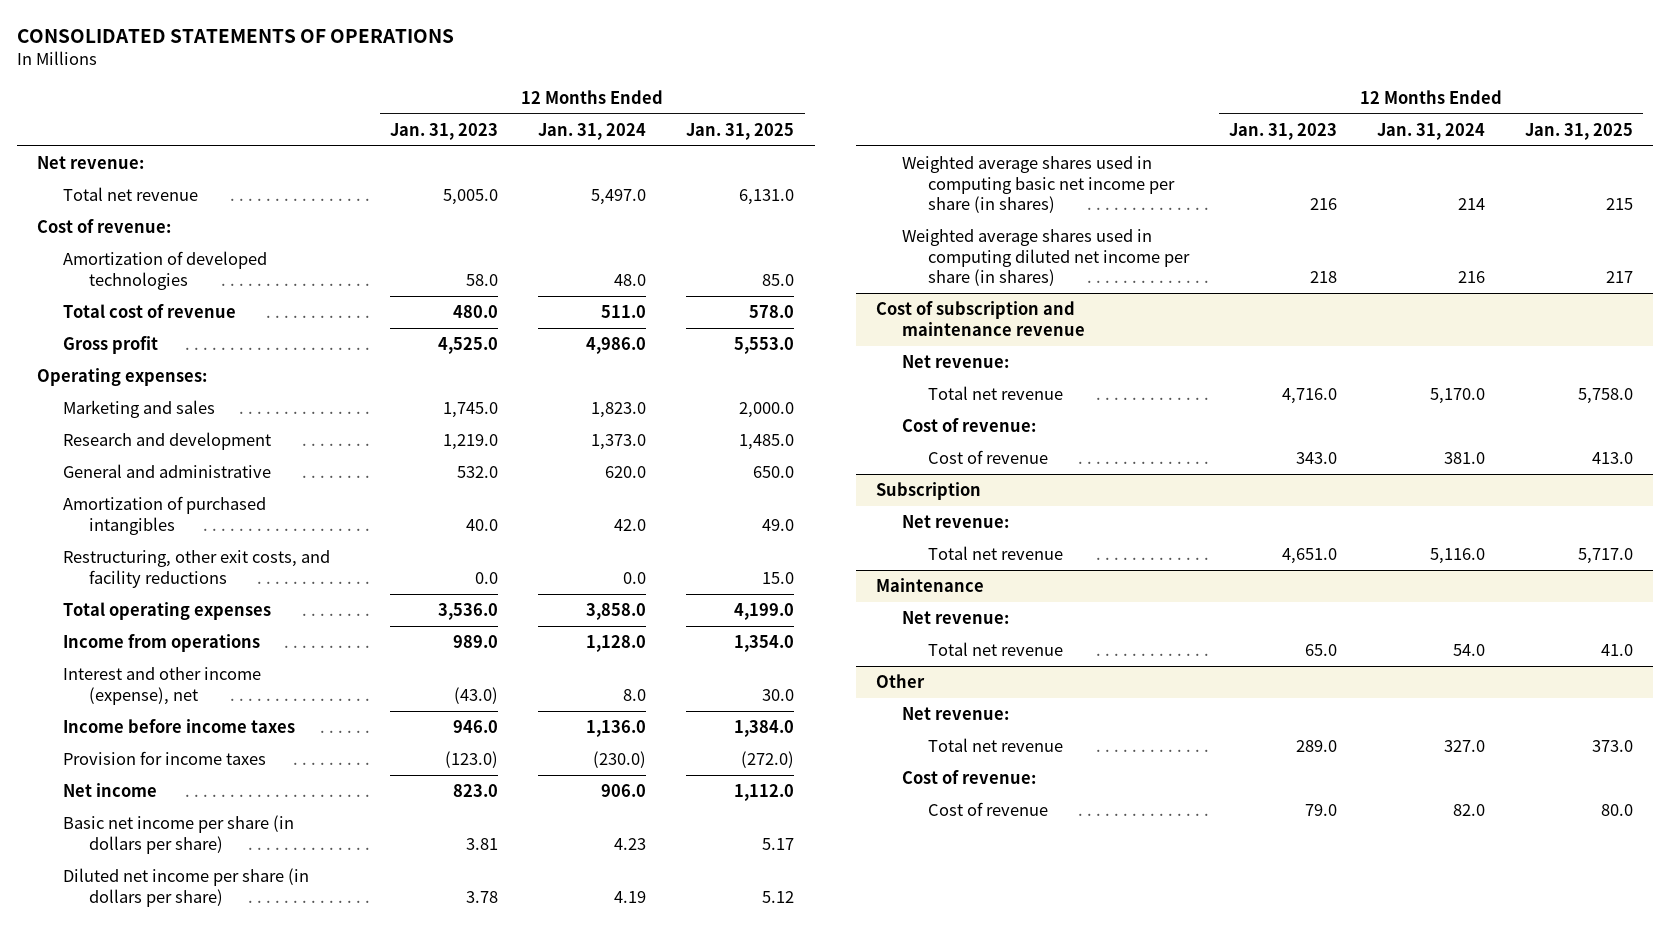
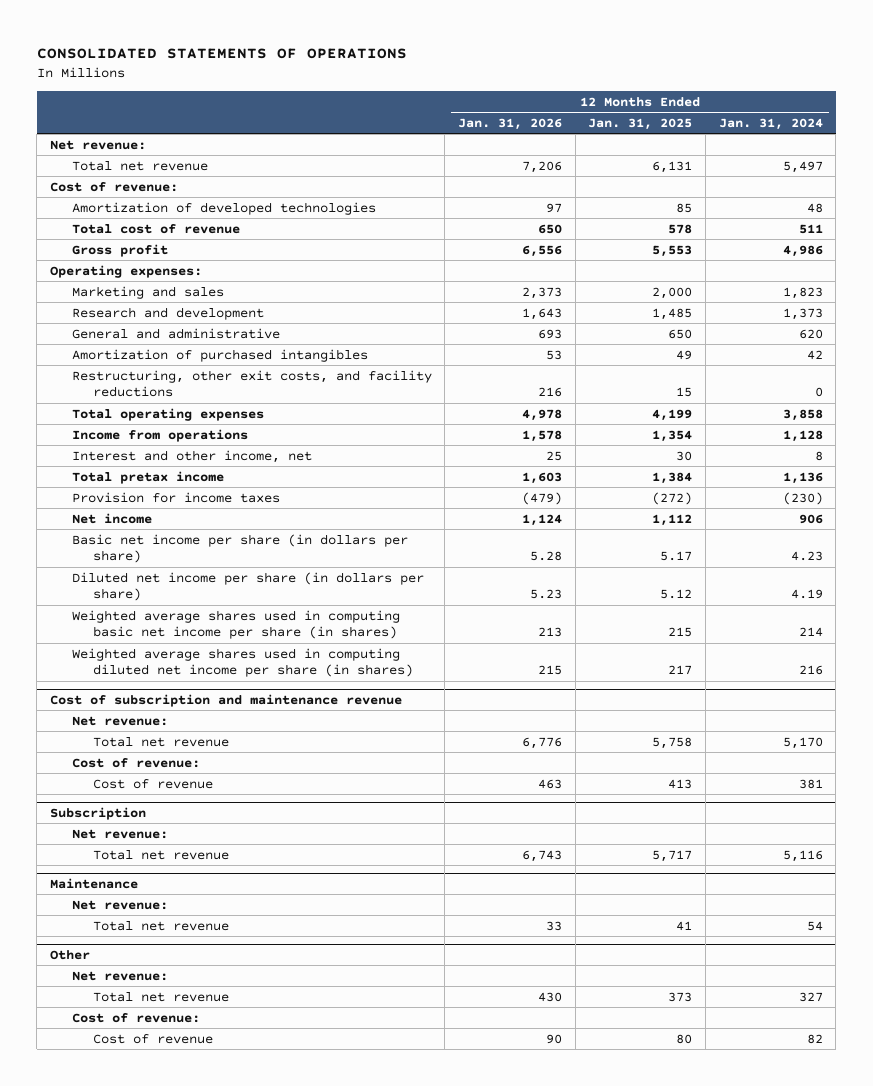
[390,122,499,140] Jan. 31, 2023 -> none
none -> [457,117,562,130] Jan. 31, 2026
[591,189,647,206] 5,497.0 -> [782,160,823,173] 5,497
[739,189,795,206] 6,131.0 -> [652,160,693,173] 6,131
[614,273,647,286] 48.0 -> [806,202,823,213] 48
[762,273,795,286] 85.0 -> [676,202,693,213] 85
[601,305,647,319] 511.0 -> [798,223,823,234] 511
[749,305,795,319] 578.0 -> [668,223,693,234] 578
[586,337,647,355] 4,986.0 -> [782,244,823,257] 4,986
[734,337,795,355] 5,553.0 -> [652,244,693,257] 5,553
[591,402,647,419] 1,823.0 -> [782,286,823,299] 1,823
[739,402,795,419] 2,000.0 -> [652,286,693,299] 2,000
[591,434,647,451] 1,373.0 -> [782,307,823,320] 1,373
[739,434,795,451] 1,485.0 -> [652,307,693,320] 1,485
[605,466,647,479] 620.0 -> [798,328,823,339] 620
[753,466,795,479] 650.0 -> [668,328,693,339] 650
[614,518,647,531] 42.0 -> [806,349,823,360] 42
[762,518,795,531] 49.0 -> [676,349,693,360] 49
[623,571,647,584] 0.0 -> [814,387,823,398] 0
[762,571,795,584] 15.0 -> [676,387,693,398] 15
[586,603,647,621] 3,858.0 -> [782,408,823,421] 3,858
[734,603,795,621] 4,199.0 -> [652,408,693,421] 4,199
[586,635,647,653] 1,128.0 -> [782,429,823,442] 1,128
[734,635,795,653] 1,354.0 -> [652,429,693,442] 1,354
[63,667,262,705] Interest and other income (expense), net -> [71,449,312,463] Interest and other income, net
[623,688,647,701] 8.0 -> [814,450,823,461] 8
[762,688,795,701] 30.0 -> [676,450,693,461] 30
[63,719,296,734] Income before income taxes -> [71,470,224,484] Total pretax income
[586,720,647,738] 1,136.0 -> [782,471,823,484] 1,136
[734,720,795,738] 1,384.0 -> [652,471,693,484] 1,384
[593,751,647,769] (230.0) -> [782,491,823,505] (230)
[741,751,795,769] (272.0) -> [652,491,693,505] (272)
[601,784,647,798] 906.0 -> [798,513,823,524] 906
[734,784,795,802] 1,112.0 -> [652,513,693,526] 1,112
[1430,388,1486,405] 5,170.0 -> [782,736,823,749] 5,170
[1578,388,1634,405] 5,758.0 -> [652,736,693,749] 5,758
[1444,452,1486,465] 381.0 -> [798,778,823,789] 381
[1592,452,1634,465] 413.0 -> [668,778,693,789] 413
[1430,548,1486,565] 5,116.0 -> [782,849,823,862] 5,116
[1578,548,1634,565] 5,717.0 -> [652,849,693,862] 5,717
[1453,644,1486,657] 54.0 -> [806,920,823,931] 54
[1601,644,1634,657] 41.0 -> [676,920,693,931] 41
[1444,740,1486,753] 327.0 -> [798,991,823,1002] 327
[1592,740,1634,753] 373.0 -> [668,991,693,1002] 373
[1453,804,1486,817] 82.0 -> [806,1033,823,1044] 82
[1601,804,1634,817] 80.0 -> [676,1033,693,1044] 80

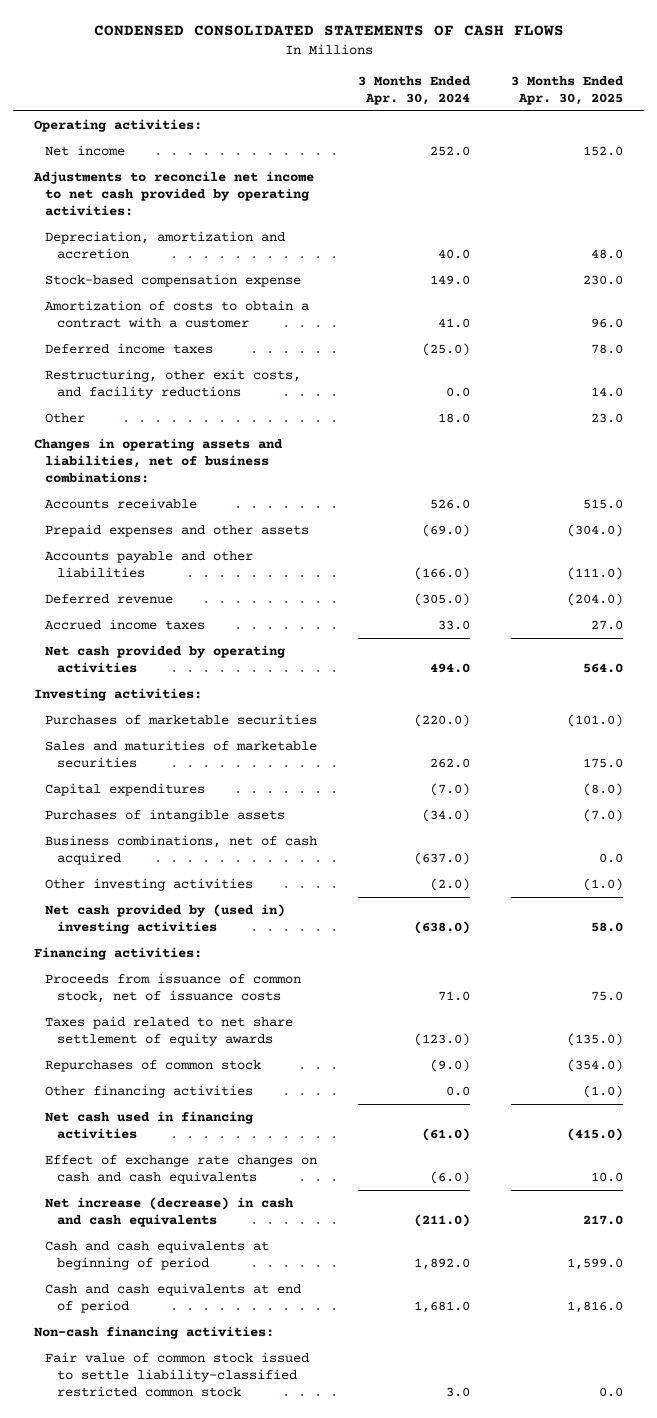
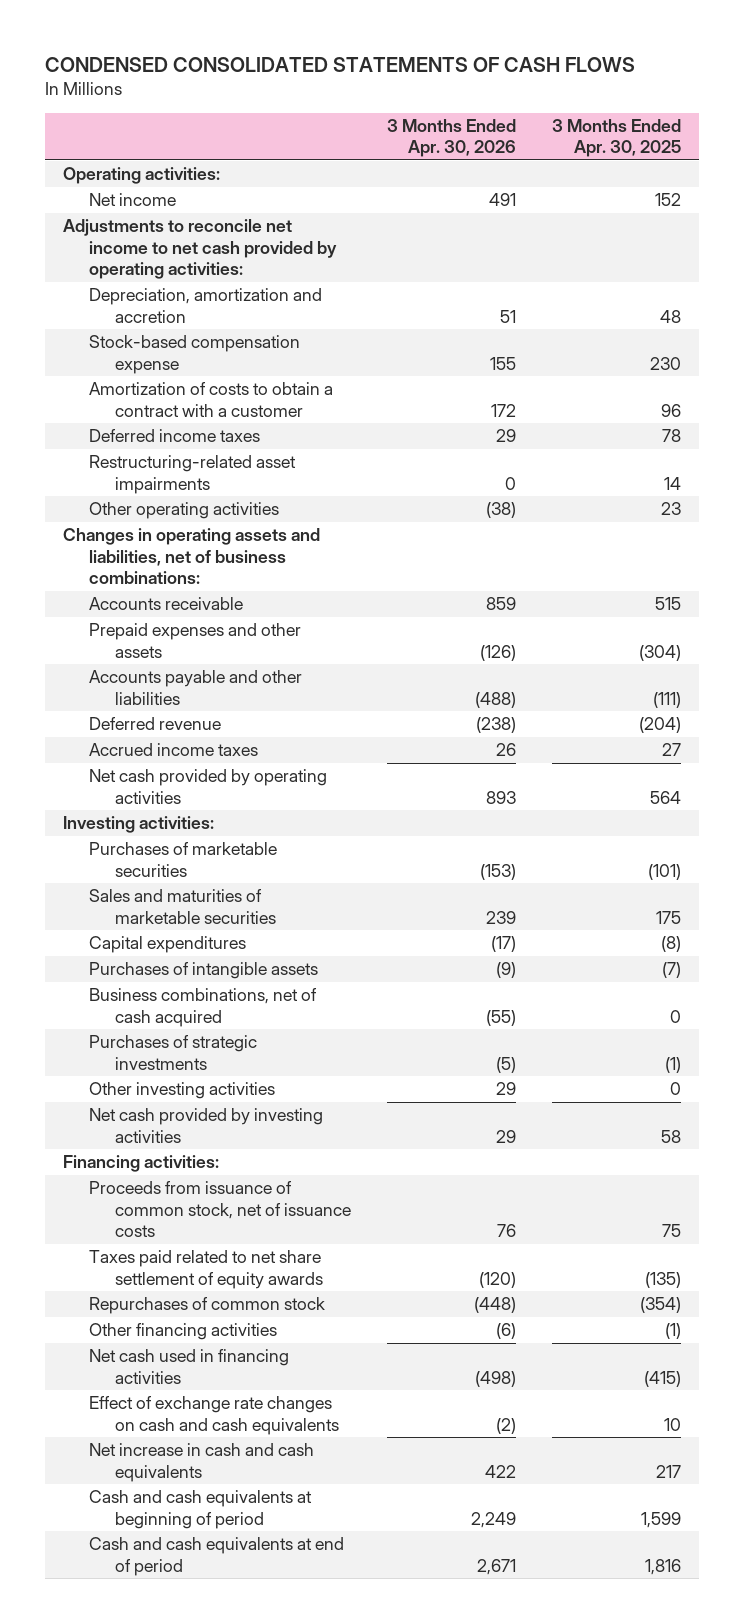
[358,76,472,106] 3 Months Ended Apr. 30, 2024 -> none
none -> [387,119,517,158] 3 Months Ended Apr. 30, 2026
[583,145,624,156] 152.0 -> [655,193,682,207] 152
[45,368,302,400] Restructuring, other exit costs, and facility reductions -> none
[591,249,624,260] 48.0 -> [660,309,682,323] 48
[583,274,624,285] 230.0 -> [650,356,682,370] 230
[591,318,624,329] 96.0 -> [661,403,682,417] 96
[591,343,624,354] 78.0 -> [662,429,682,443] 78
none -> [88,455,296,494] Restructuring-related asset impairments
[45,412,86,423] Other -> [88,502,279,520] Other operating activities
[591,412,624,423] 23.0 -> [661,502,682,516] 23
[583,498,624,509] 515.0 -> [655,597,682,611] 515
[567,523,624,537] (304.0) -> [639,644,682,661] (304)
[567,567,624,581] (111.0) -> [653,691,682,708] (111)
[567,592,624,606] (204.0) -> [639,717,682,734] (204)
[591,619,624,630] 27.0 -> [662,743,682,757] 27
[583,663,624,674] 564.0 -> [650,790,682,804] 564
[567,713,624,727] (101.0) -> [648,863,682,880] (101)
[583,758,624,769] 175.0 -> [656,910,682,924] 175
[583,782,624,796] (8.0) -> [661,936,682,953] (8)
[583,808,624,822] (7.0) -> [662,962,682,979] (7)
[599,853,624,864] 0.0 -> [670,1009,682,1023] 0
none -> [88,1035,257,1070] Purchases of strategic investments
[583,877,624,891] (1.0) -> [670,1082,682,1096] 0
[45,903,286,935] Net cash provided by (used in) investing activities -> [88,1108,323,1143] Net cash provided by investing activities
[591,922,624,933] 58.0 -> [661,1129,682,1143] 58
[33,1325,274,1339] Non-cash financing activities: -> none
[45,1351,310,1398] Fair value of common stock issued to settle liability-classified restricted common stock -> none
[591,991,624,1002] 75.0 -> [662,1224,682,1238] 75
[567,1033,624,1047] (135.0) -> [645,1271,682,1288] (135)
[567,1058,624,1072] (354.0) -> [640,1297,682,1314] (354)
[583,1084,624,1098] (1.0) -> [665,1323,682,1340] (1)
[567,1128,624,1142] (415.0) -> [644,1370,682,1387] (415)
[591,1172,624,1183] 10.0 -> [664,1417,682,1431] 10
[45,1196,295,1228] Net increase (decrease) in cash and cash equivalents -> [88,1443,314,1482] Net increase in cash and cash equivalents
[583,1215,624,1226] 217.0 -> [656,1464,682,1478] 217
[567,1258,624,1271] 1,599.0 -> [641,1511,682,1528] 1,599
[567,1301,624,1314] 1,816.0 -> [645,1558,682,1575] 1,816

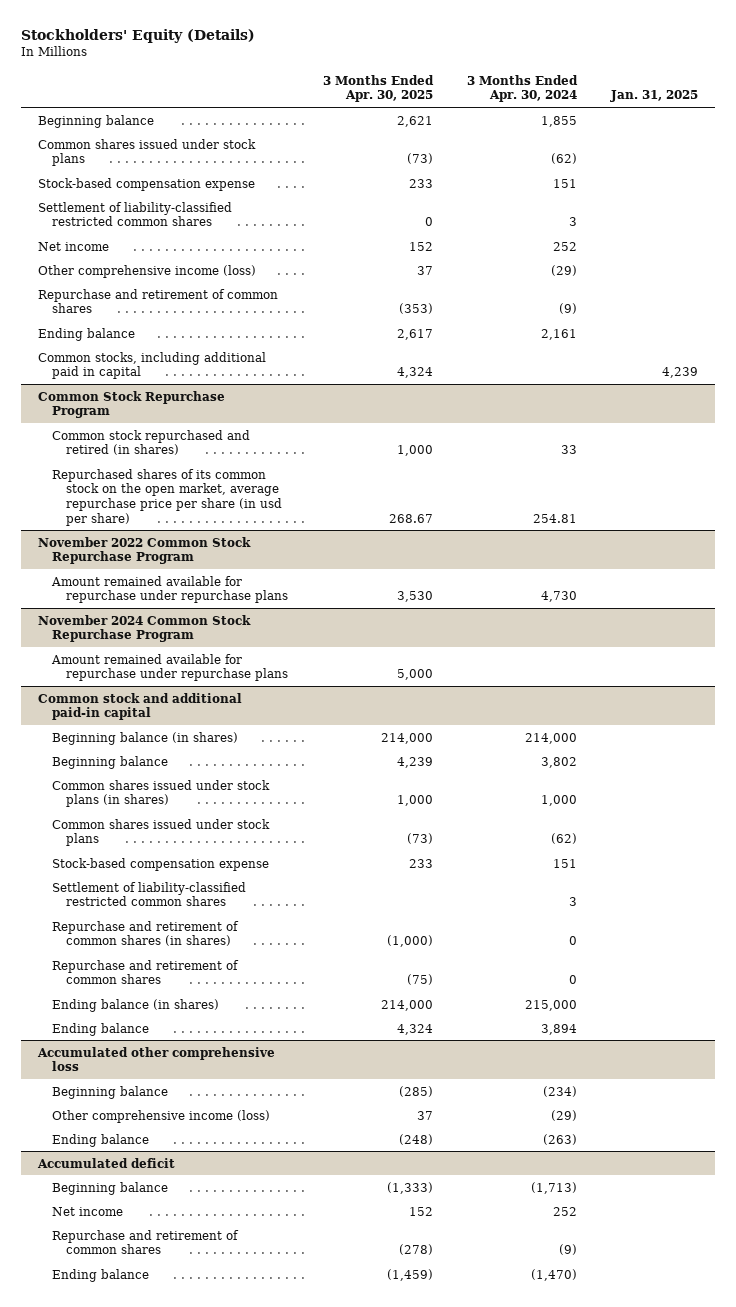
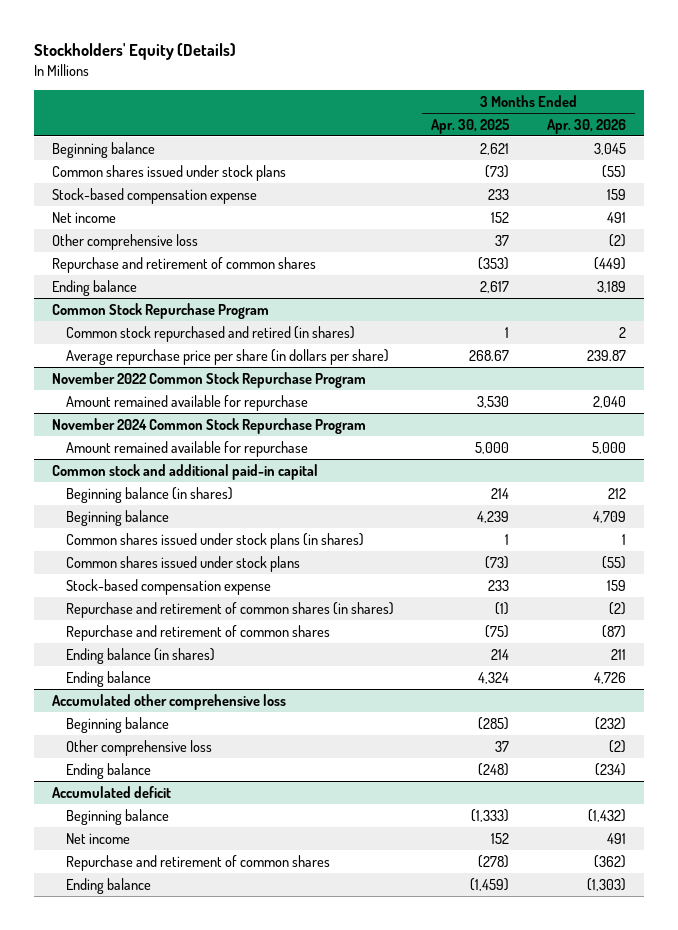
[466,74,578,103] 3 Months Ended Apr. 30, 2024 -> none
[609,90,698,103] Jan. 31, 2025 -> none
none -> [546,118,626,134] Apr. 30, 2026
[38,201,233,227] Settlement of liability-classified restricted common shares -> none
[38,264,257,278] Other comprehensive income (loss) -> [52,233,199,250] Other comprehensive loss
[38,351,267,380] Common stocks, including additional paid in capital -> none
[396,445,433,457] 1,000 -> [505,326,510,338] 1
[52,468,283,526] Repurchased shares of its common stock on the open market, average repurchase price per share (in usd per share) -> [65,348,389,365] Average repurchase price per share (in dollars per share)
[51,575,289,604] Amount remained available for repurchase under repurchase plans -> [65,394,308,411] Amount remained available for repurchase
[51,653,289,682] Amount remained available for repurchase under repurchase plans -> [65,440,308,457] Amount remained available for repurchase
[380,732,433,744] 214,000 -> [491,487,510,499] 214
[396,795,433,807] 1,000 -> [505,533,510,545] 1
[52,881,247,907] Settlement of liability-classified restricted common shares -> none
[386,935,433,948] (1,000) -> [495,601,510,615] (1)
[380,999,433,1011] 214,000 -> [491,648,510,660] 214
[52,1109,271,1123] Other comprehensive income (loss) -> [65,739,212,756] Other comprehensive loss

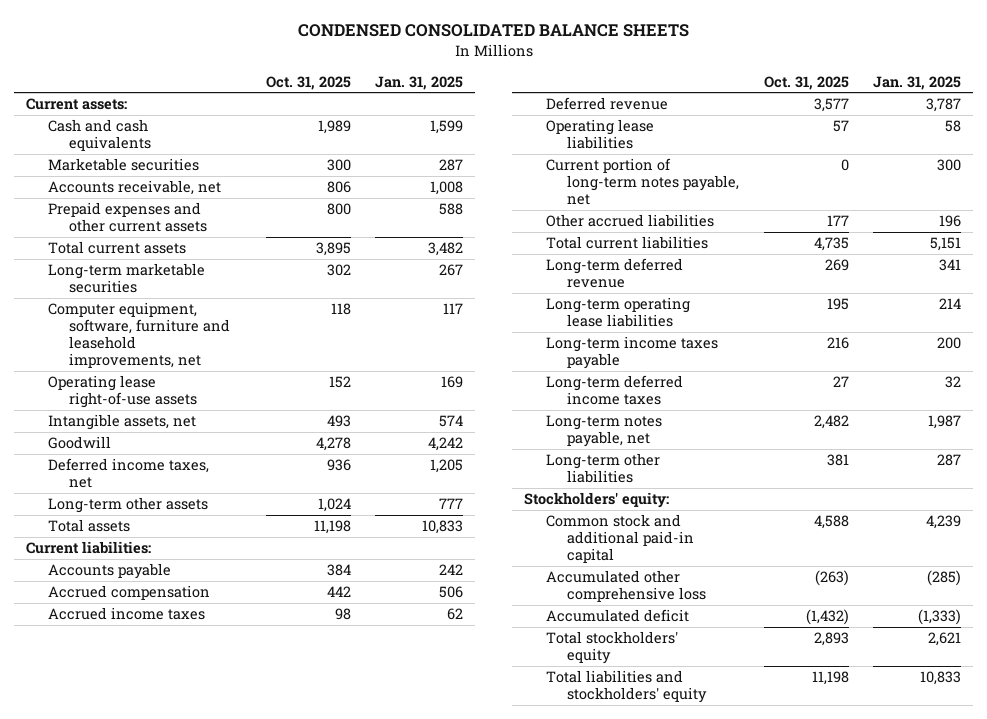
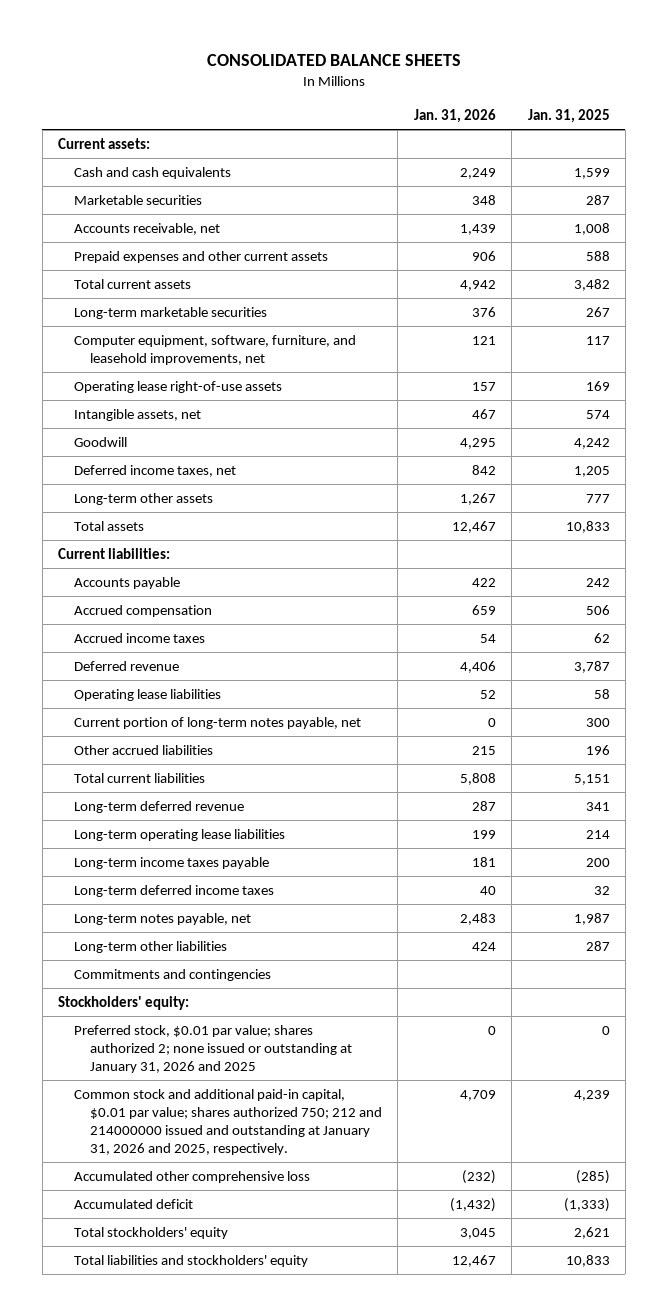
[297,24,689,38] CONDENSED CONSOLIDATED BALANCE SHEETS -> [206,53,461,66] CONSOLIDATED BALANCE SHEETS
[265,75,351,90] Oct. 31, 2025 -> none
none -> [413,109,496,124] Jan. 31, 2026
[47,302,231,368] Computer equipment, software, furniture and leasehold improvements, net -> [74,335,357,366] Computer equipment, software, furniture, and leasehold improvements, net
none -> [74,969,272,982] Commitments and contingencies
none -> [74,1025,352,1074] Preferred stock, $0.01 par value; shares authorized 2; none issued or outstanding at January 31, 2026 and 2025
[545,514,695,563] Common stock and additional paid-in capital -> [74,1089,382,1156] Common stock and additional paid-in capital, $0.01 par value; shares authorized 750; 212 and 214000000 issued and outstanding at January 31, 2026 and 2025, respectively.

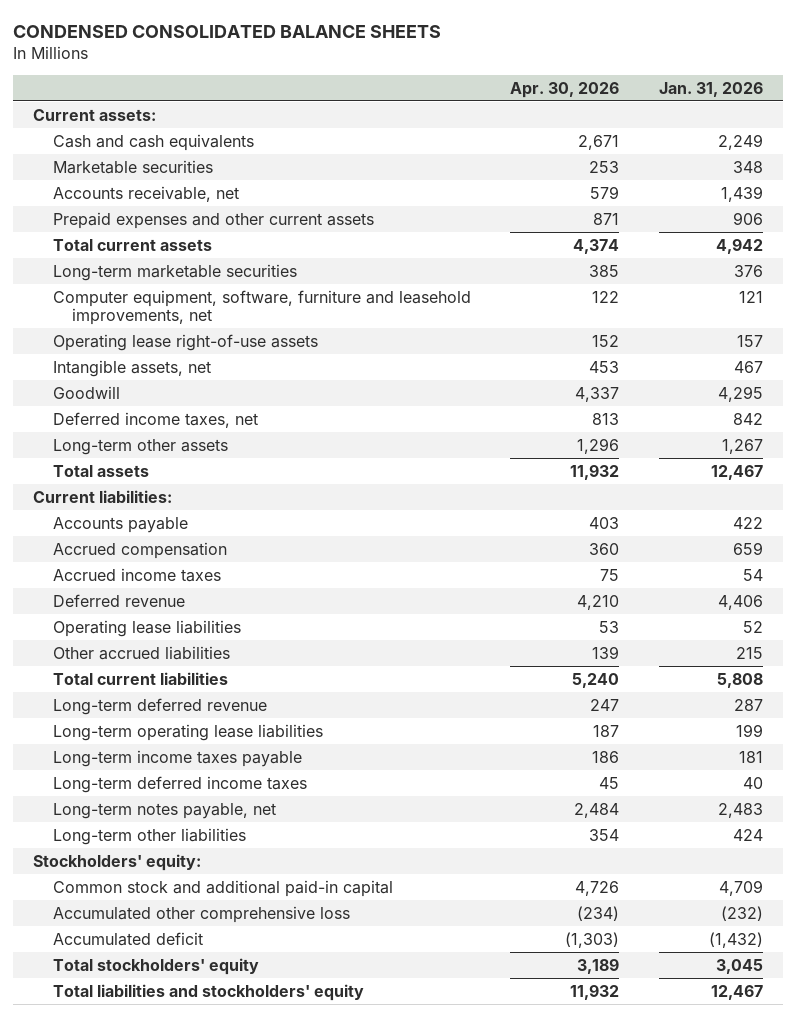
[206,53,461,66] CONSOLIDATED BALANCE SHEETS -> [13,24,442,38] CONDENSED CONSOLIDATED BALANCE SHEETS
[527,109,610,124] Jan. 31, 2025 -> none
none -> [510,81,620,98] Apr. 30, 2026
[74,335,357,366] Computer equipment, software, furniture, and leasehold improvements, net -> [52,289,471,326] Computer equipment, software, furniture and leasehold improvements, net
[74,717,362,730] Current portion of long-term notes payable, net -> none
[74,969,272,982] Commitments and contingencies -> none
[74,1025,352,1074] Preferred stock, $0.01 par value; shares authorized 2; none issued or outstanding at January 31, 2026 and 2025 -> none
[74,1089,382,1156] Common stock and additional paid-in capital, $0.01 par value; shares authorized 750; 212 and 214000000 issued and outstanding at January 31, 2026 and 2025, respectively. -> [52,879,393,897] Common stock and additional paid-in capital

